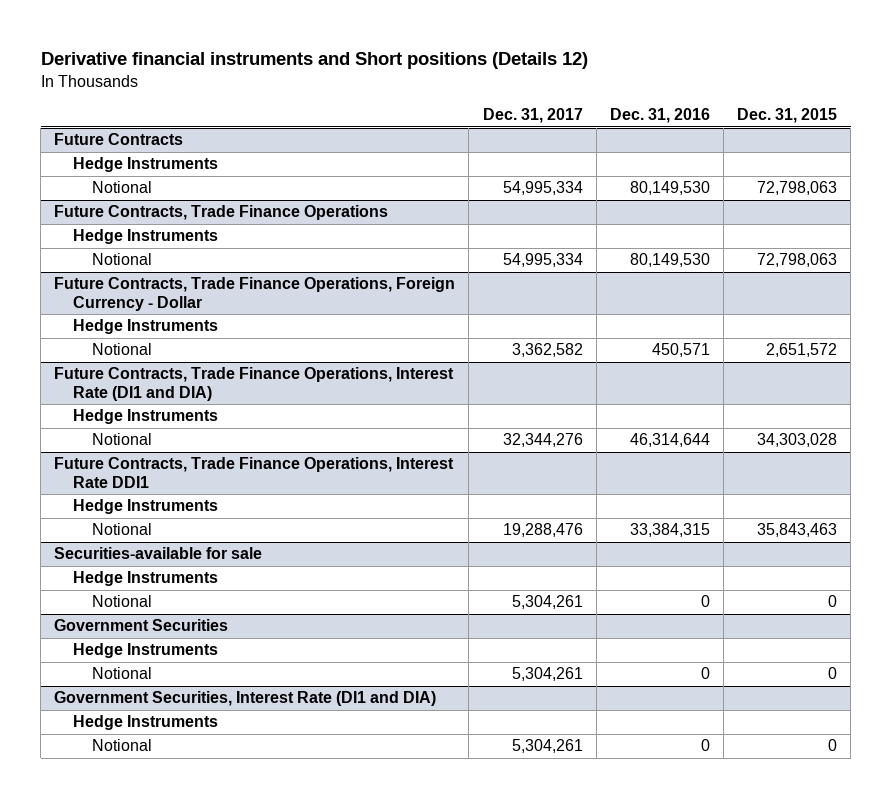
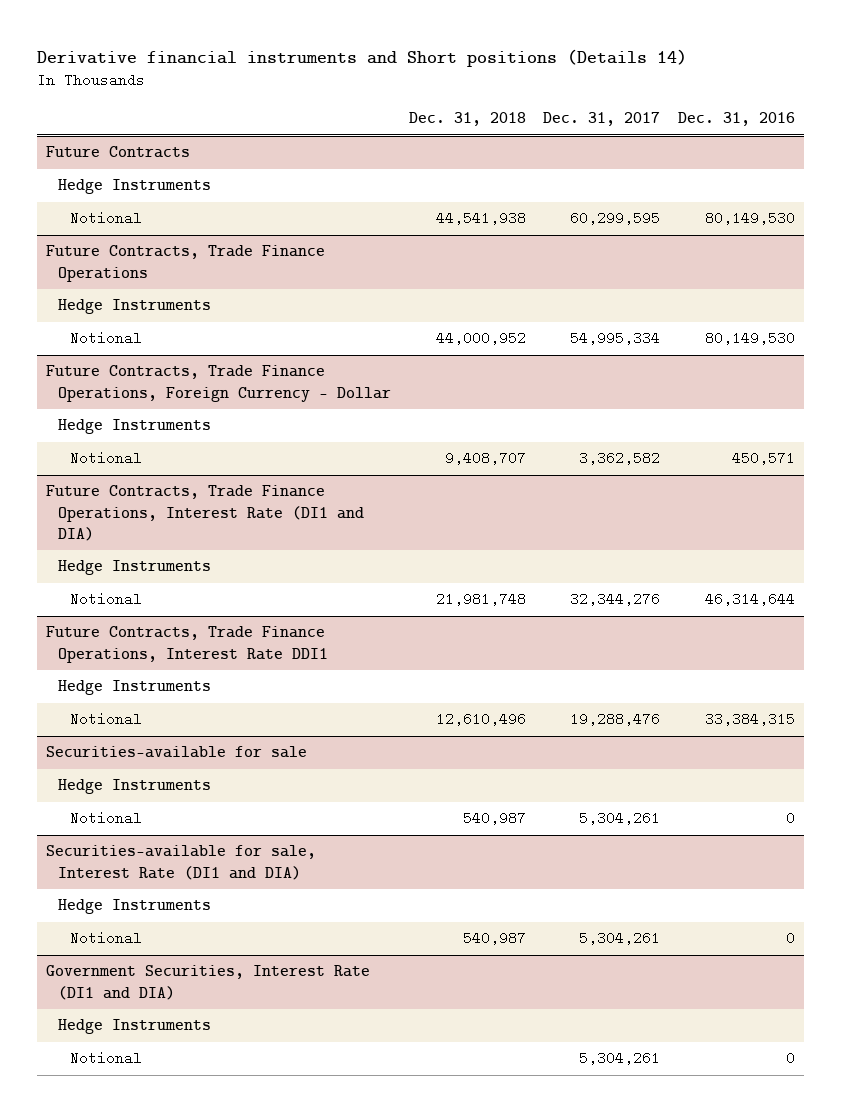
[40,52,588,70] Derivative financial instruments and Short positions (Details 12) -> [37,49,688,68] Derivative financial instruments and Short positions (Details 14)
[736,108,837,124] Dec. 31, 2015 -> none
none -> [408,112,526,127] Dec. 31, 2018
[502,181,583,196] 54,995,334 -> [570,211,661,226] 60,299,595
[54,619,229,632] Government Securities -> none
none -> [46,845,317,880] Securities-available for sale, Interest Rate (DI1 and DIA)

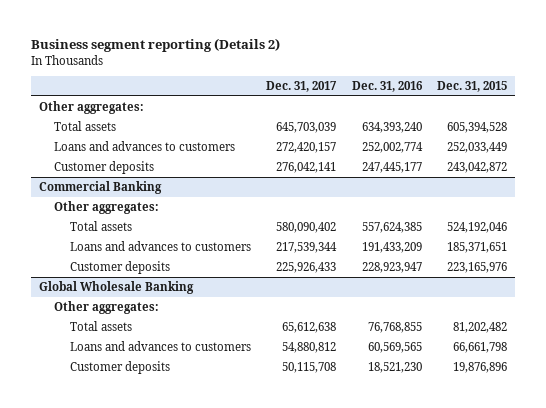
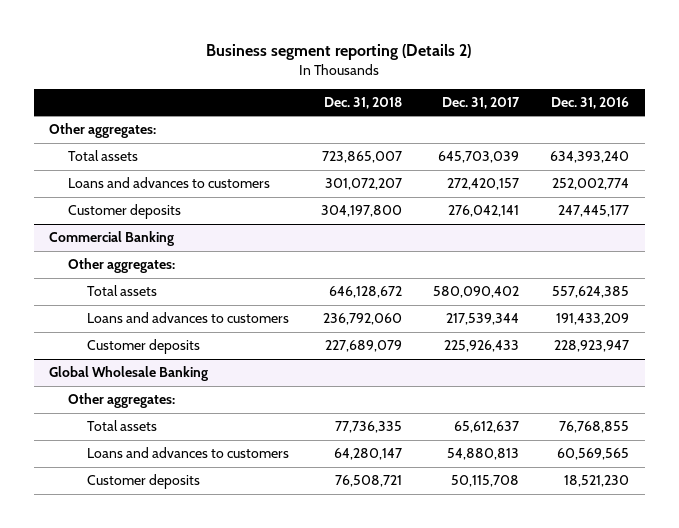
[436,80,507,92] Dec. 31, 2015 -> none
none -> [323,96,402,109] Dec. 31, 2018
[282,322,337,334] 65,612,638 -> [453,421,519,434] 65,612,637
[282,342,337,354] 54,880,812 -> [446,448,519,461] 54,880,813

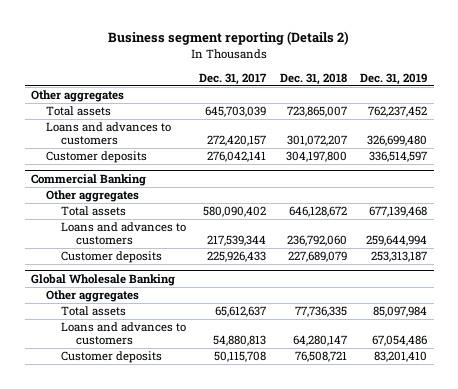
[551,96,630,109] Dec. 31, 2016 -> none
none -> [359,72,427,85] Dec. 31, 2019
[49,123,157,139] Other aggregates: -> [31,90,125,103] Other aggregates
[68,258,176,274] Other aggregates: -> [46,190,140,203] Other aggregates
[68,393,176,409] Other aggregates: -> [46,290,140,303] Other aggregates

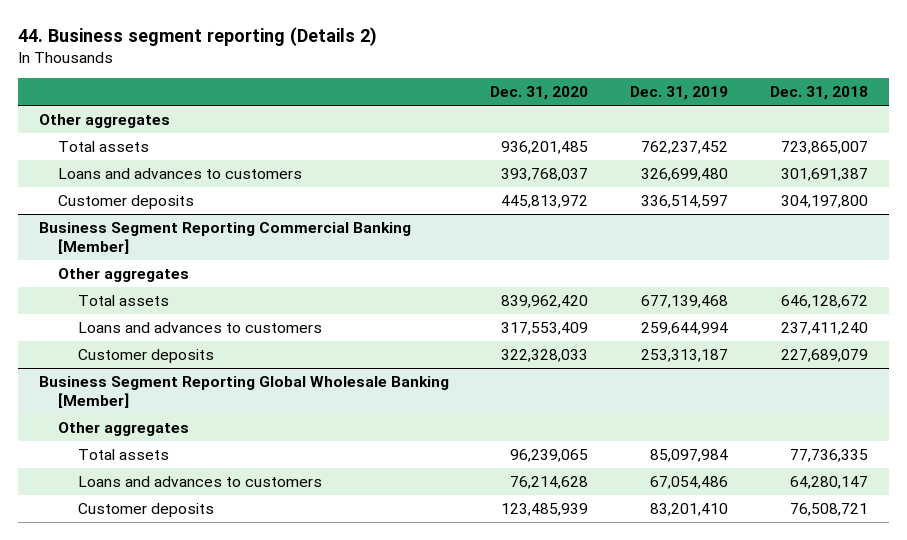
[108,31,350,46] Business segment reporting (Details 2) -> [17,26,377,46] 44. Business segment reporting (Details 2)
[199,72,268,85] Dec. 31, 2017 -> none
none -> [490,86,589,101] Dec. 31, 2020
[286,135,347,147] 301,072,207 -> [781,168,869,182] 301,691,387
[31,173,147,186] Commercial Banking -> [38,222,411,255] Business Segment Reporting Commercial Banking [Member]
[286,235,347,247] 236,792,060 -> [781,322,869,336] 237,411,240
[31,273,176,286] Global Wholesale Banking -> [38,376,449,409] Business Segment Reporting Global Wholesale Banking [Member]

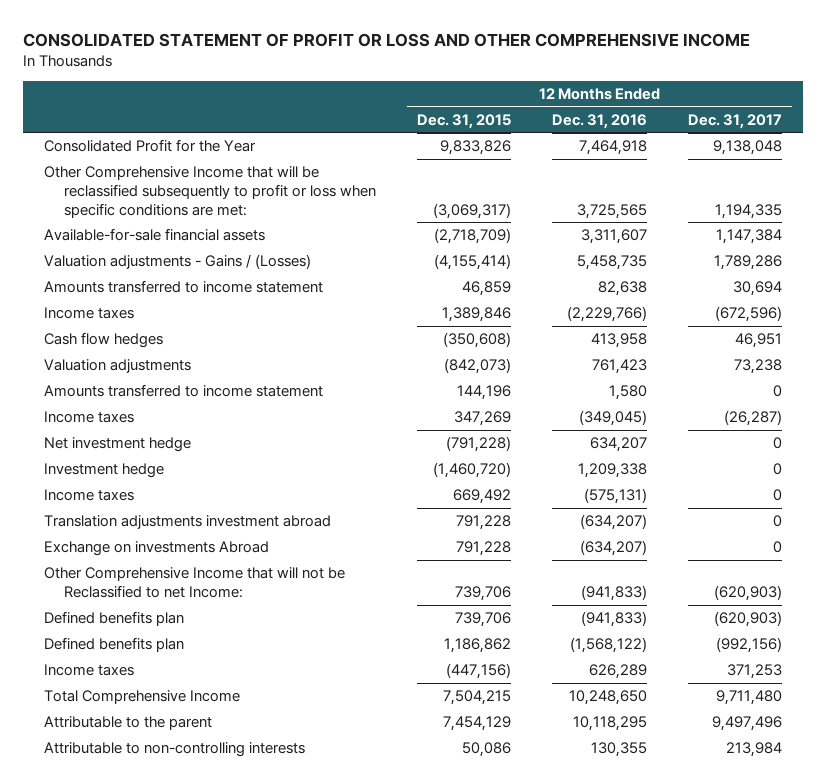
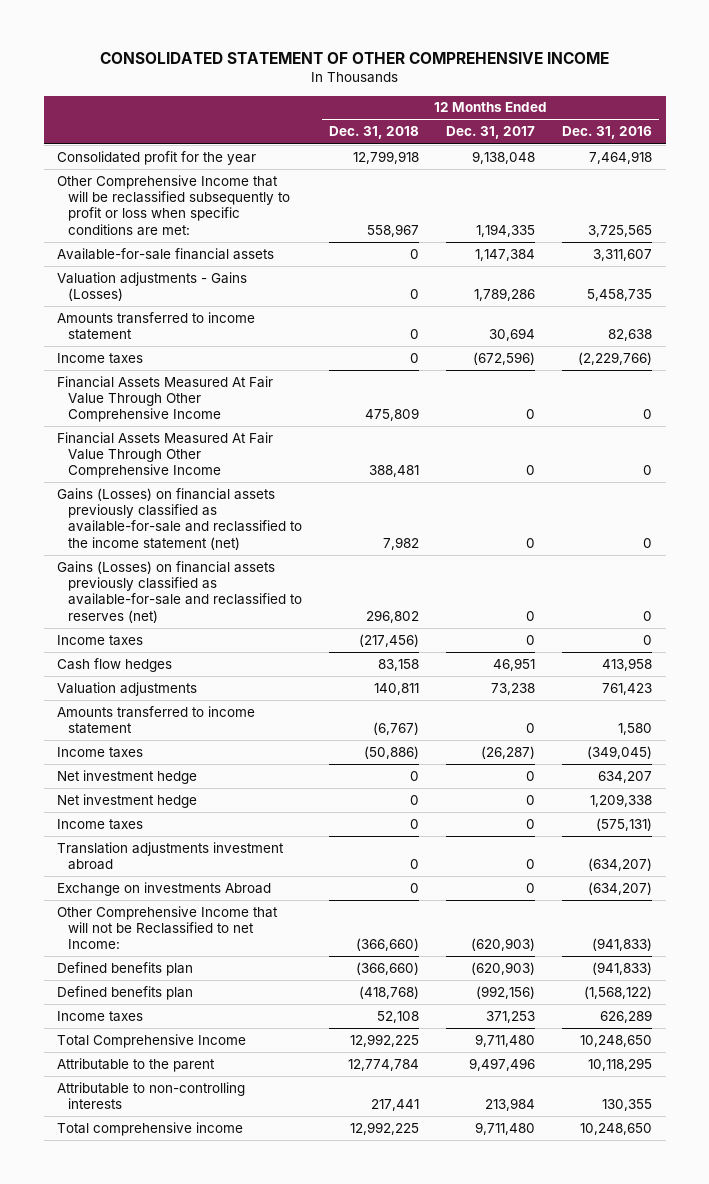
[23,33,751,48] CONSOLIDATED STATEMENT OF PROFIT OR LOSS AND OTHER COMPREHENSIVE INCOME -> [99,52,609,65] CONSOLIDATED STATEMENT OF OTHER COMPREHENSIVE INCOME
[417,113,512,129] Dec. 31, 2015 -> none
none -> [329,126,420,140] Dec. 31, 2018
[43,139,256,153] Consolidated Profit for the Year -> [57,150,257,165] Consolidated profit for the year
[43,254,311,270] Valuation adjustments - Gains / (Losses) -> [57,271,248,302] Valuation adjustments - Gains (Losses)
none -> [57,375,274,423] Financial Assets Measured At Fair Value Through Other Comprehensive Income
none -> [57,431,274,479] Financial Assets Measured At Fair Value Through Other Comprehensive Income
none -> [57,487,303,550] Gains (Losses) on financial assets previously classified as available-for-sale and reclassified to the income statement (net)
none -> [57,560,303,623] Gains (Losses) on financial assets previously classified as available-for-sale and reclassified to reserves (net)
none -> [57,634,144,646] Income taxes
[43,463,164,479] Investment hedge -> [57,793,198,808] Net investment hedge
none -> [57,1121,244,1136] Total comprehensive income

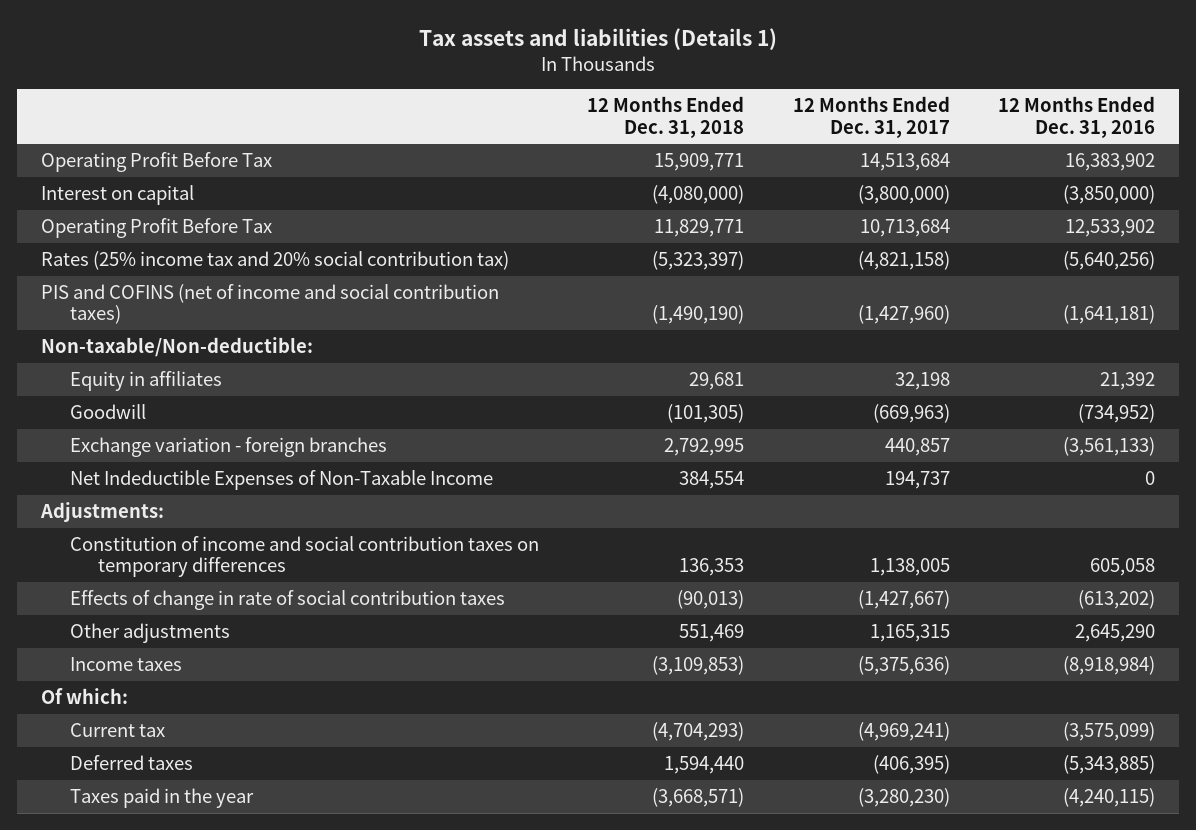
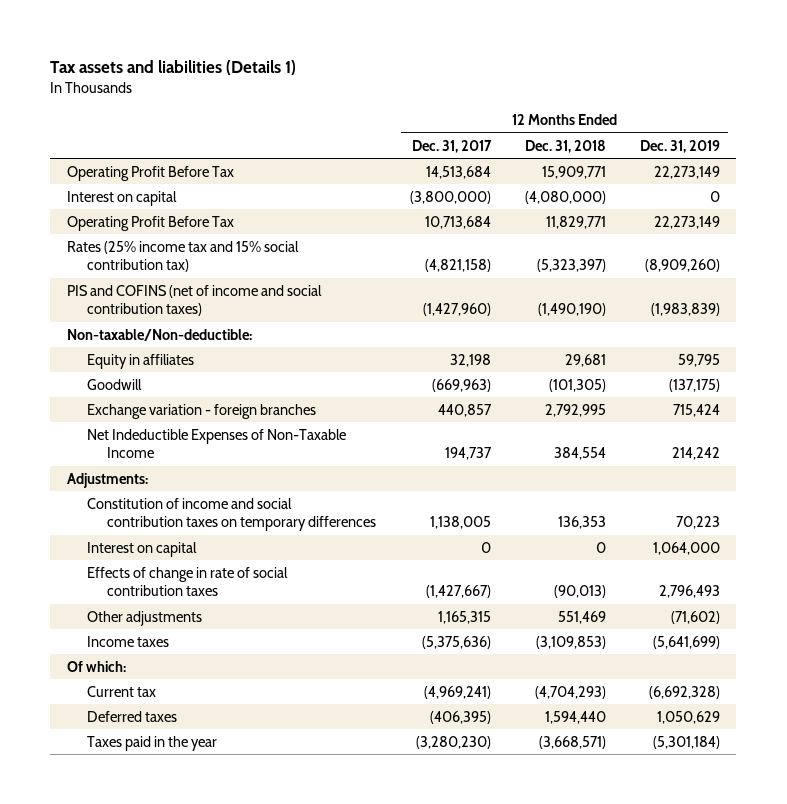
[997,96,1155,138] 12 Months Ended Dec. 31, 2016 -> none
none -> [639,139,720,153] Dec. 31, 2019
[41,251,510,271] Rates (25% income tax and 20% social contribution tax) -> [67,240,300,273] Rates (25% income tax and 15% social contribution tax)
none -> [87,541,198,557] Interest on capital

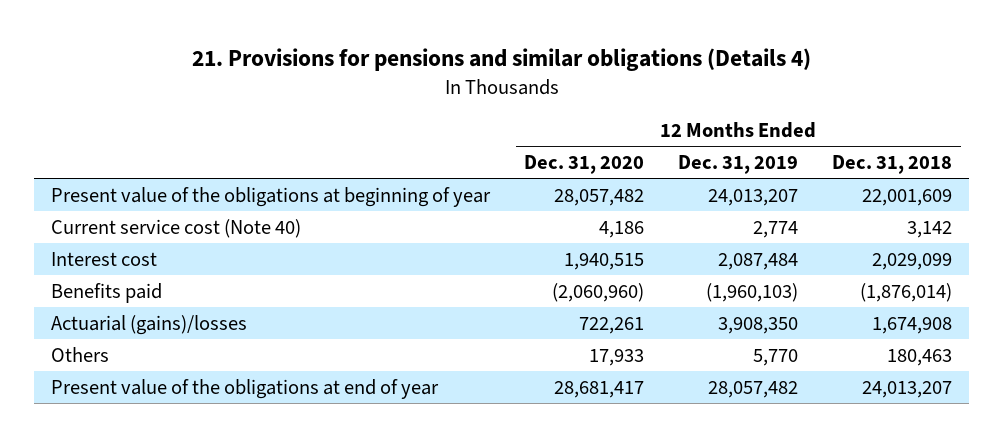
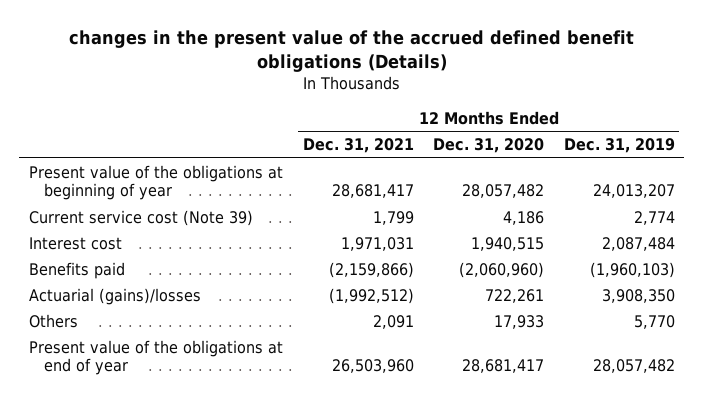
[191,48,811,72] 21. Provisions for pensions and similar obligations (Details 4) -> [68,29,634,73] changes in the present value of the accrued defined benefit obligations (Details)
[832,155,953,175] Dec. 31, 2018 -> none
none -> [302,138,414,154] Dec. 31, 2021
[51,218,302,238] Current service cost (Note 40) -> [29,209,254,226] Current service cost (Note 39)

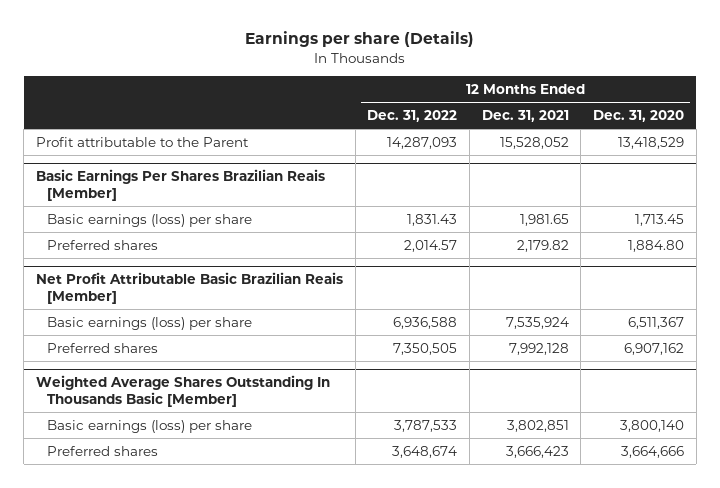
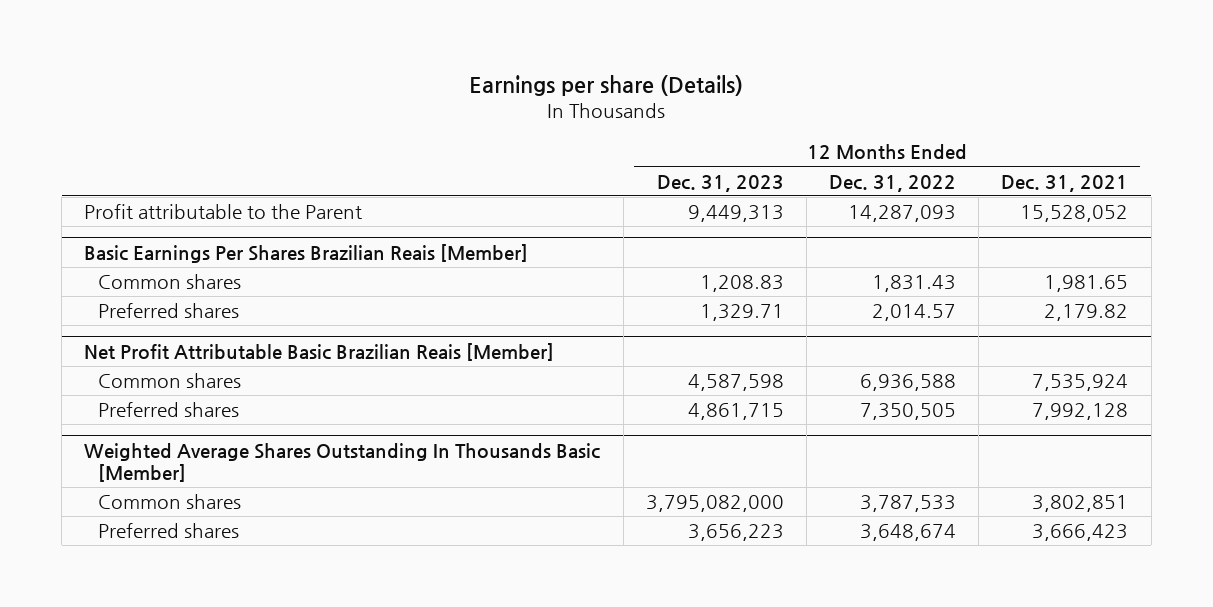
[593,109,685,122] Dec. 31, 2020 -> none
none -> [656,174,784,192] Dec. 31, 2023
[46,213,252,227] Basic earnings (loss) per share -> [98,274,242,290] Common shares
[46,316,252,330] Basic earnings (loss) per share -> [98,373,242,389] Common shares
[46,419,252,433] Basic earnings (loss) per share -> [98,494,242,510] Common shares

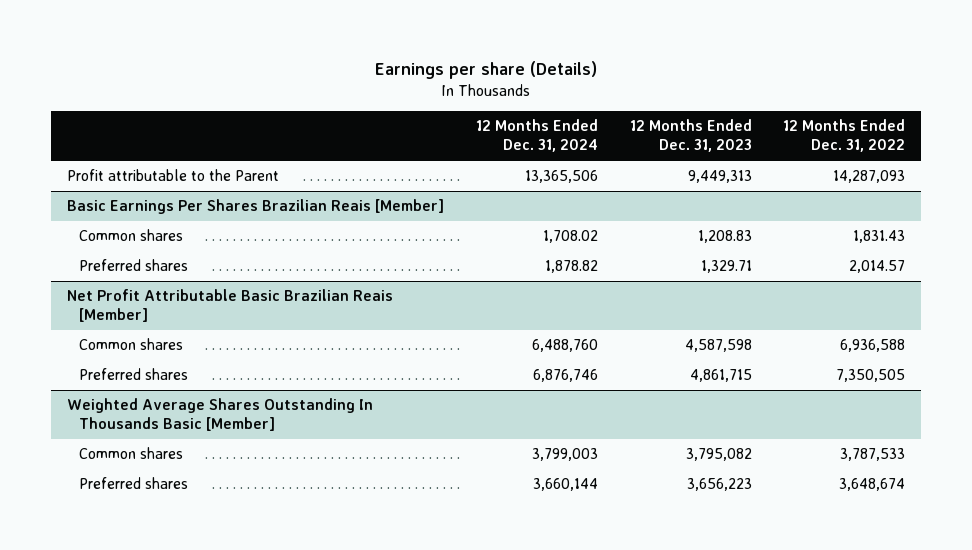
[1001,174,1129,192] Dec. 31, 2021 -> none
none -> [475,119,598,153] 12 Months Ended Dec. 31, 2024
[645,495,784,513] 3,795,082,000 -> [685,448,752,462] 3,795,082

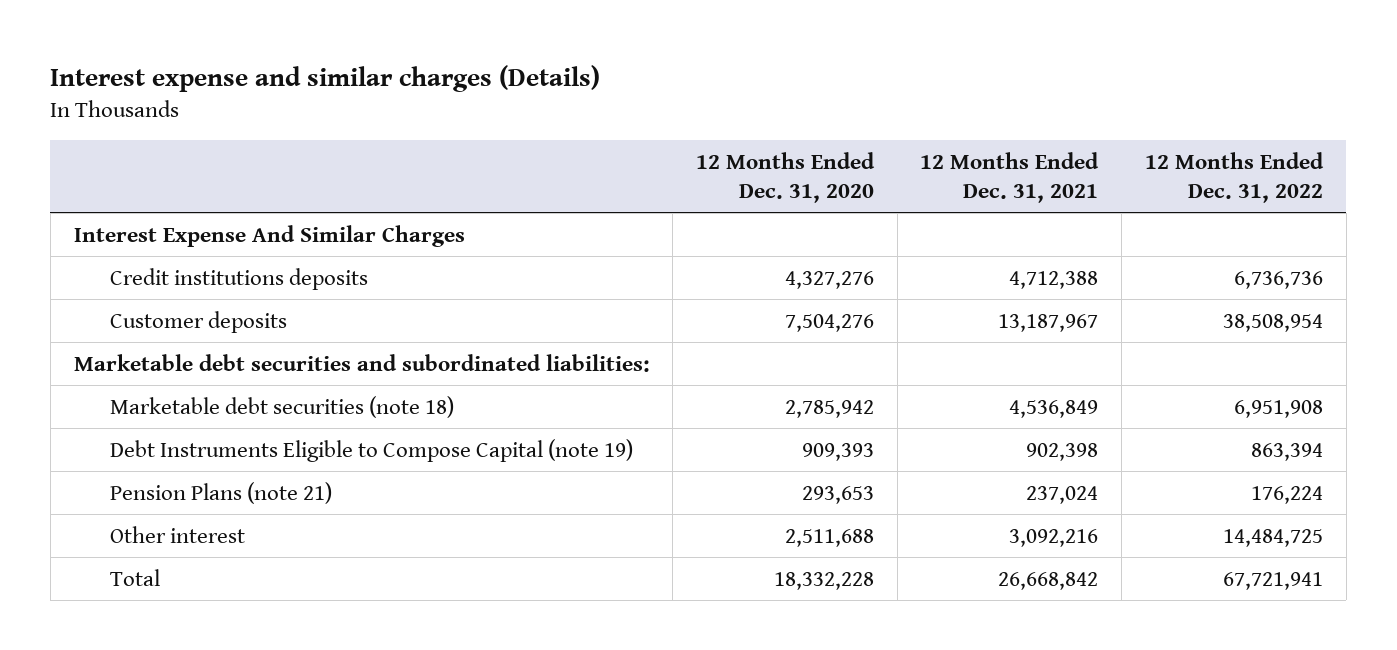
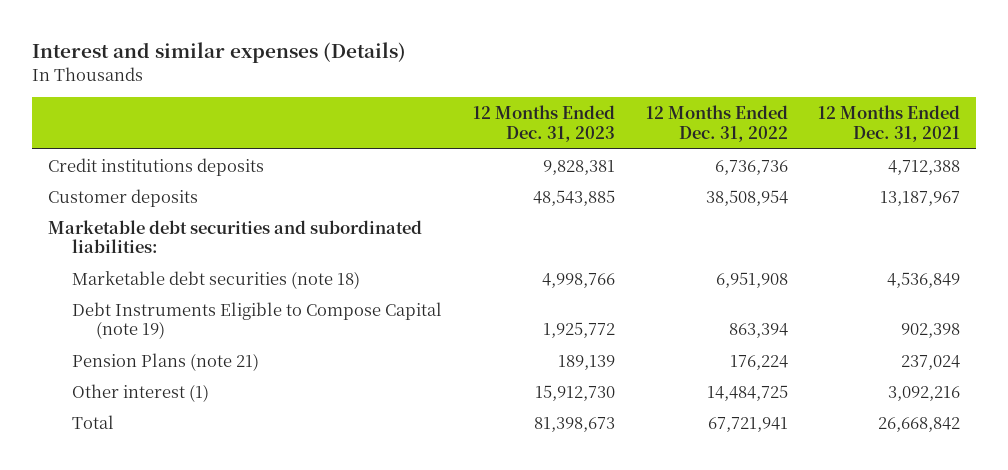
[50,65,601,93] Interest expense and similar charges (Details) -> [32,42,407,64] Interest and similar expenses (Details)
[696,151,876,204] 12 Months Ended Dec. 31, 2020 -> none
none -> [472,105,615,142] 12 Months Ended Dec. 31, 2023
[73,224,465,247] Interest Expense And Similar Charges -> none
[110,525,246,543] Other interest -> [72,383,210,402] Other interest (1)

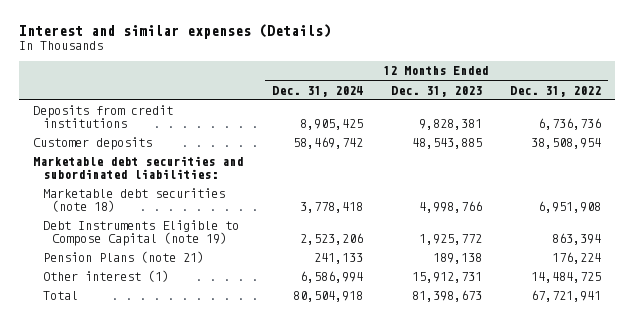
[818,105,961,142] 12 Months Ended Dec. 31, 2021 -> none
none -> [271,85,363,97] Dec. 31, 2024
[47,157,264,176] Credit institutions deposits -> [33,104,174,128] Deposits from credit institutions
[557,354,615,370] 189,139 -> [432,252,482,264] 189,138
[534,384,615,401] 15,912,730 -> [411,271,482,283] 15,912,731

